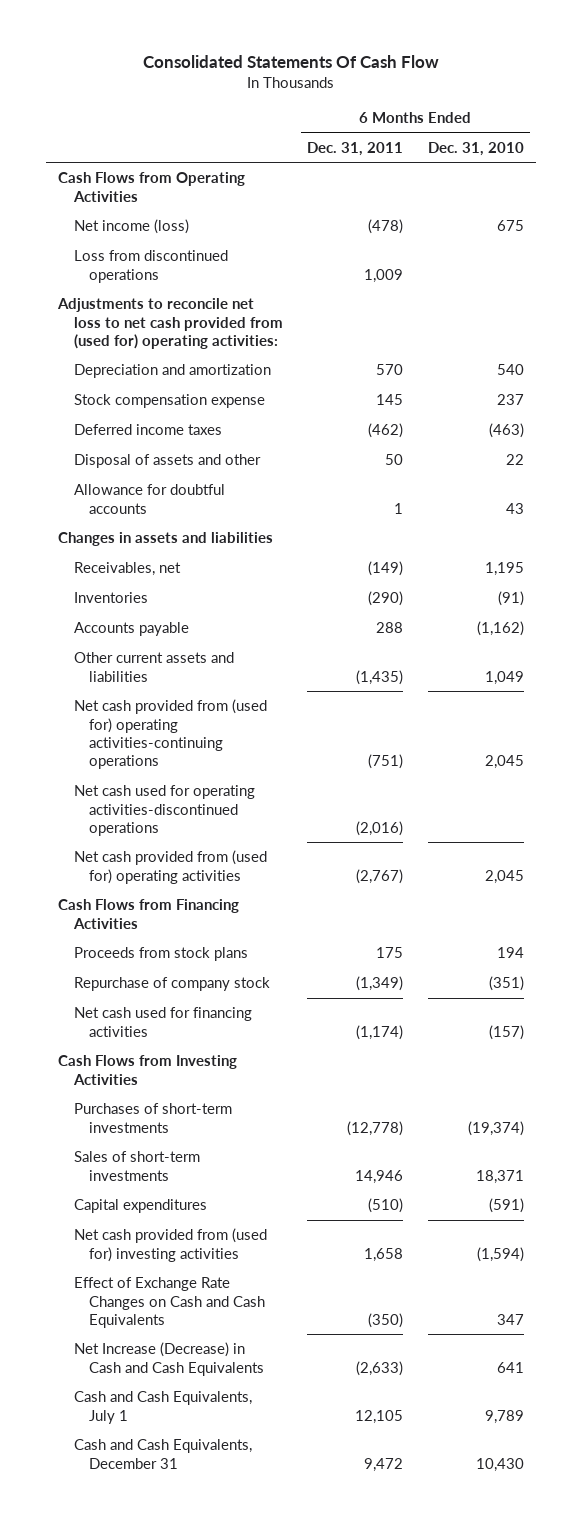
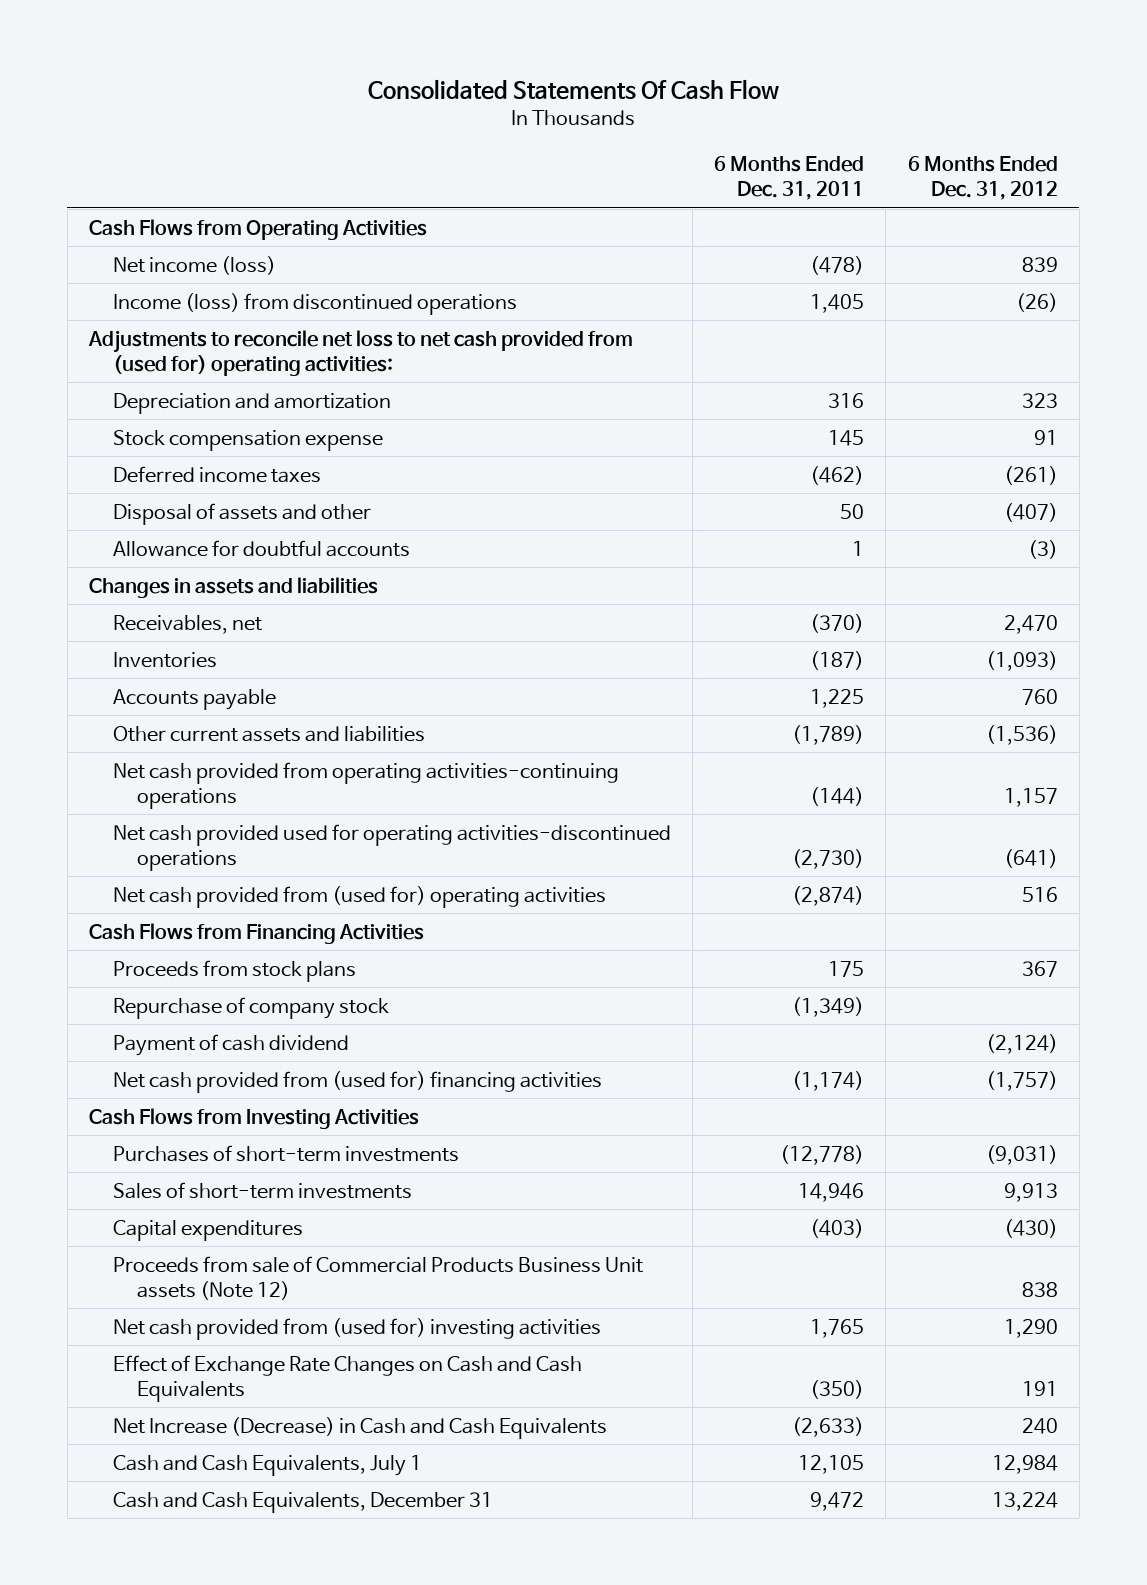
[427,141,524,156] Dec. 31, 2010 -> none
none -> [907,156,1058,201] 6 Months Ended Dec. 31, 2012
[73,250,228,283] Loss from discontinued operations -> [112,292,517,315] Income (loss) from discontinued operations
[364,268,404,283] 1,009 -> [810,293,865,313] 1,405
[376,364,404,376] 570 -> [828,392,865,408] 316
[368,561,404,577] (149) -> [810,613,865,633] (370)
[368,591,404,607] (290) -> [810,650,865,670] (187)
[376,622,404,634] 288 -> [810,688,865,708] 1,225
[356,669,404,685] (1,435) -> [792,724,865,745] (1,789)
[73,699,267,770] Net cash provided from (used for) operating activities-continuing operations -> [112,761,619,809] Net cash provided from operating activities-continuing operations
[368,754,404,770] (751) -> [810,786,865,806] (144)
[73,785,255,836] Net cash used for operating activities-discontinued operations -> [112,823,671,871] Net cash provided used for operating activities-discontinued operations
[356,820,404,836] (2,016) -> [792,848,865,869] (2,730)
[356,868,404,884] (2,767) -> [792,885,865,906] (2,874)
none -> [112,1033,349,1056] Payment of cash dividend
[73,1007,252,1037] Net cash used for financing activities -> [112,1070,602,1093] Net cash provided from (used for) financing activities
[368,1198,404,1214] (510) -> [810,1218,865,1238] (403)
none -> [112,1255,643,1300] Proceeds from sale of Commercial Products Business Unit assets (Note 12)
[364,1247,404,1262] 1,658 -> [810,1318,865,1338] 1,765

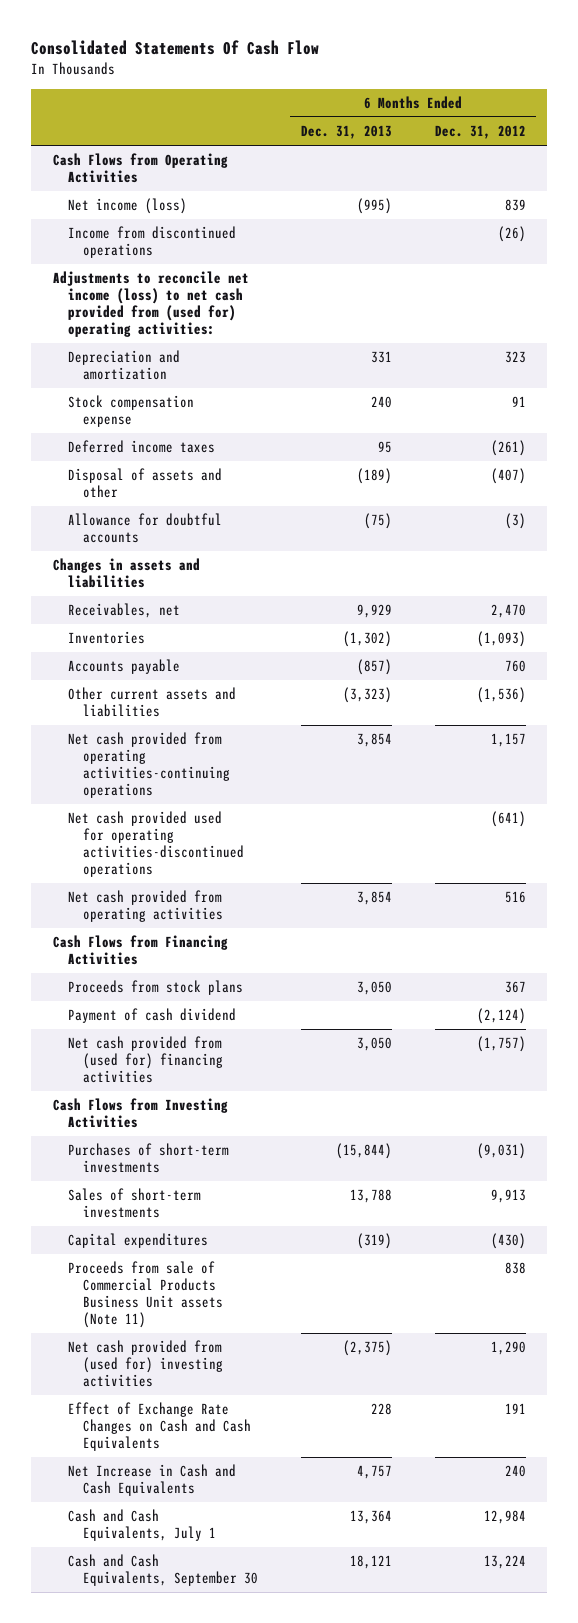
[714,156,865,201] 6 Months Ended Dec. 31, 2011 -> none
none -> [300,125,392,140] Dec. 31, 2013
[112,292,517,315] Income (loss) from discontinued operations -> [67,226,236,259] Income from discontinued operations
[87,329,633,376] Adjustments to reconcile net loss to net cash provided from (used for) operating activities: -> [52,271,249,338] Adjustments to reconcile net income (loss) to net cash provided from (used for) operating activities:
[112,885,606,908] Net cash provided from (used for) operating activities -> [67,890,223,923] Net cash provided from operating activities
[112,996,389,1019] Repurchase of company stock -> none
[112,1255,643,1300] Proceeds from sale of Commercial Products Business Unit assets (Note 12) -> [67,1261,223,1329] Proceeds from sale of Commercial Products Business Unit assets (Note 11)
[112,1416,607,1439] Net Increase (Decrease) in Cash and Cash Equivalents -> [67,1464,236,1497] Net Increase in Cash and Cash Equivalents
[112,1491,493,1513] Cash and Cash Equivalents, December 31 -> [67,1554,258,1587] Cash and Cash Equivalents, September 30

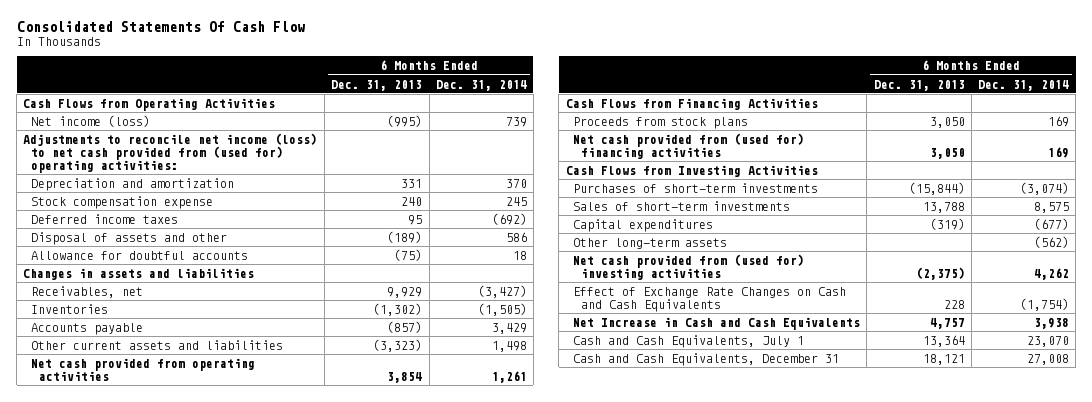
[434,125,526,140] Dec. 31, 2012 -> none
none -> [435,79,527,91] Dec. 31, 2014
[67,226,236,259] Income from discontinued operations -> none
[67,732,230,799] Net cash provided from operating activities-continuing operations -> none
[67,811,244,878] Net cash provided used for operating activities-discontinued operations -> none
[67,1008,236,1024] Payment of cash dividend -> none
[67,1261,223,1329] Proceeds from sale of Commercial Products Business Unit assets (Note 11) -> none
none -> [573,237,728,249] Other long-term assets
[67,1554,258,1587] Cash and Cash Equivalents, September 30 -> [573,352,840,366] Cash and Cash Equivalents, December 31

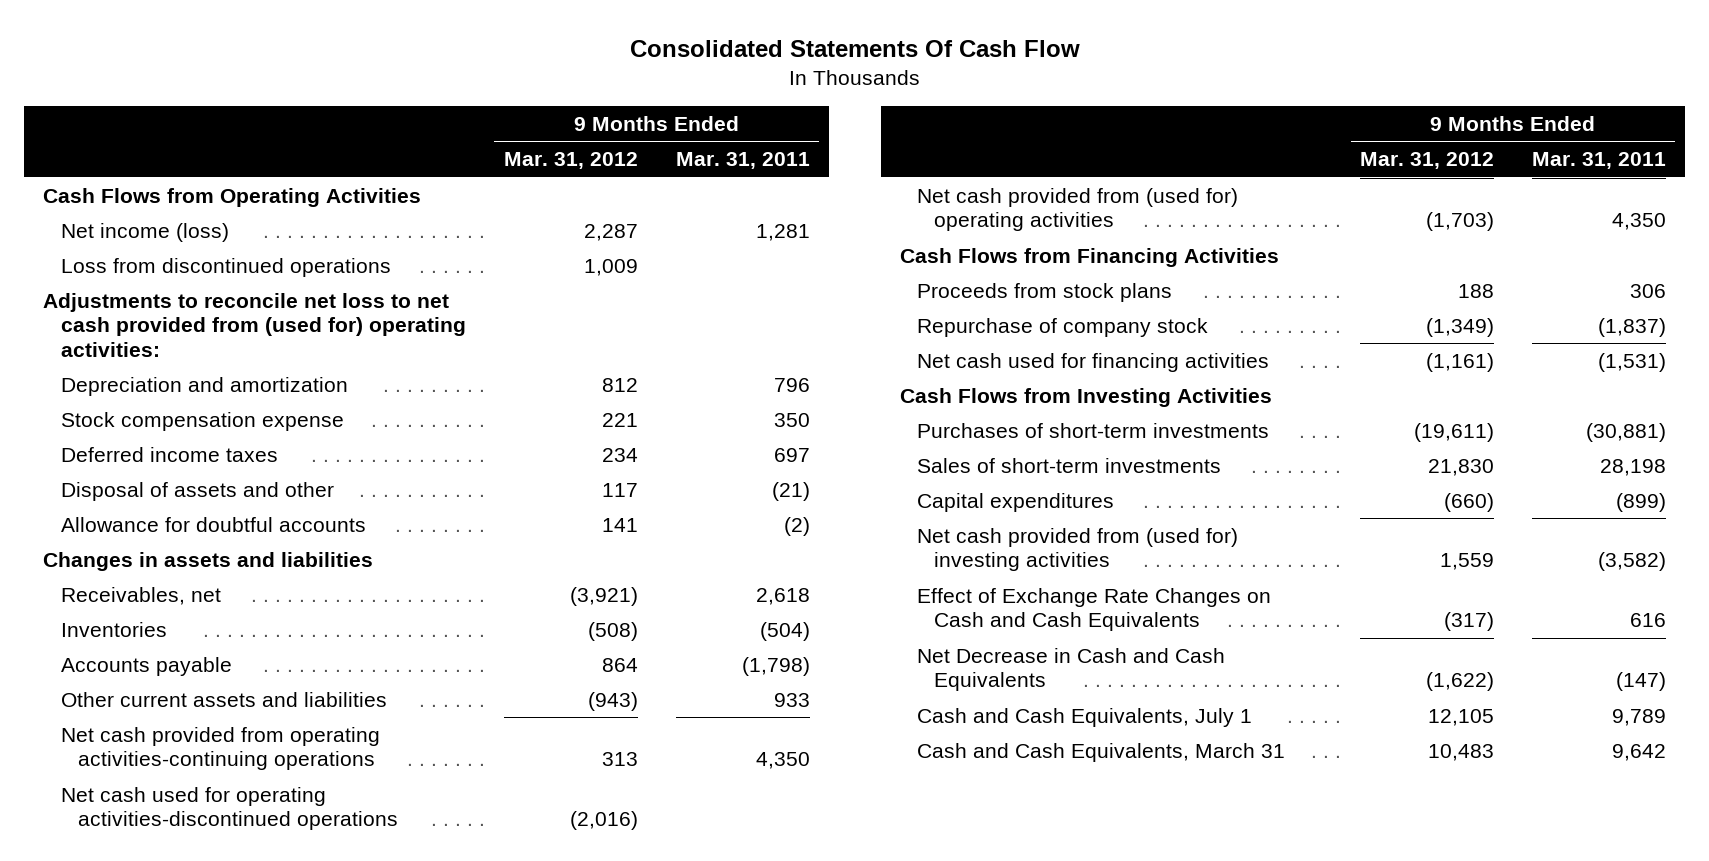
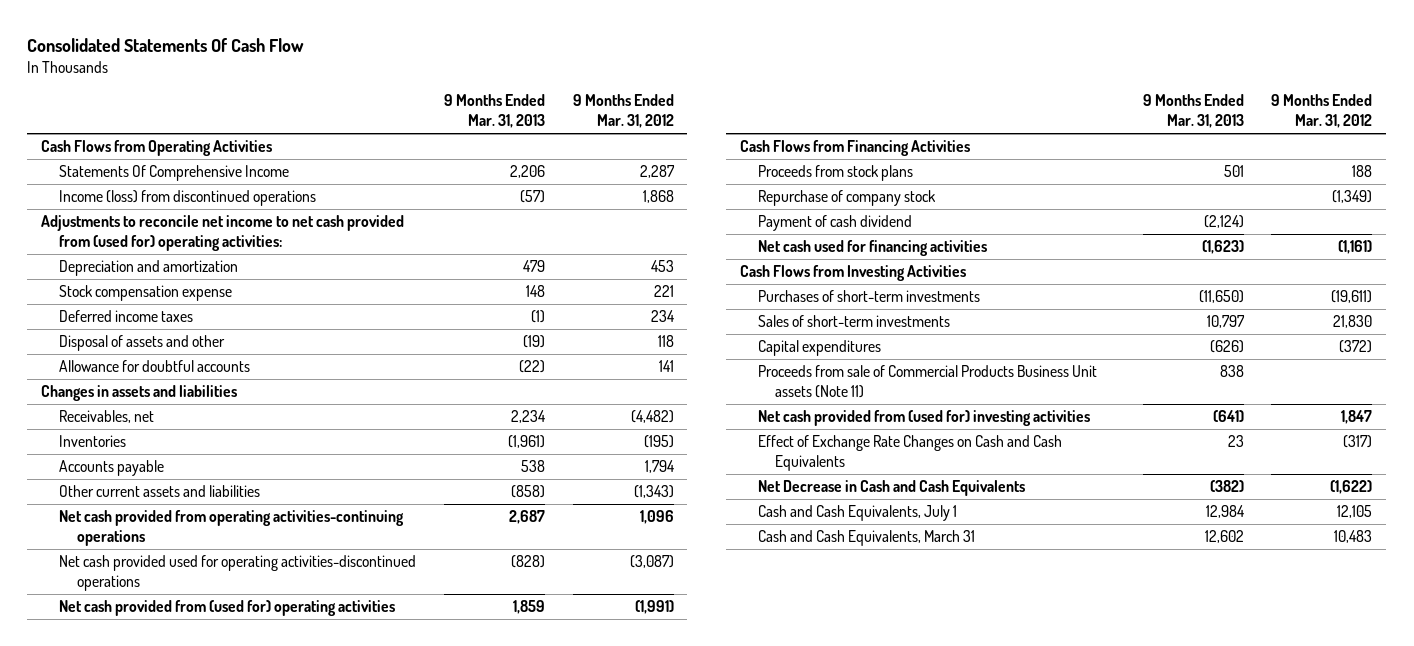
[675,152,810,170] Mar. 31, 2011 -> none
none -> [443,94,545,129] 9 Months Ended Mar. 31, 2013
[60,222,229,242] Net income (loss) -> [58,165,289,182] Statements Of Comprehensive Income
[60,257,391,277] Loss from discontinued operations -> [58,190,316,207] Income (loss) from discontinued operations
[583,258,638,276] 1,009 -> [642,190,674,204] 1,868
[43,292,466,357] Adjustments to reconcile net loss to net cash provided from (used for) operating activities: -> [41,215,405,252] Adjustments to reconcile net income to net cash provided from (used for) operating activities:
[601,377,638,392] 812 -> [650,260,674,273] 453
[601,482,638,497] 117 -> [657,335,674,348] 118
[569,586,638,606] (3,921) -> [630,410,674,424] (4,482)
[587,621,638,641] (508) -> [643,435,674,449] (195)
[601,657,638,672] 864 -> [644,460,675,474] 1,794
[587,691,638,711] (943) -> [633,485,674,499] (1,343)
[601,752,638,767] 313 -> [639,510,674,525] 1,096
[60,786,399,831] Net cash used for operating activities-discontinued operations -> [58,555,416,592] Net cash provided used for operating activities-discontinued operations
[569,811,638,831] (2,016) -> [629,555,674,569] (3,087)
[1426,212,1495,232] (1,703) -> [634,600,674,615] (1,991)
none -> [757,215,912,232] Payment of cash dividend
[1444,492,1495,512] (660) -> [1339,340,1373,354] (372)
none -> [757,365,1097,399] Proceeds from sale of Commercial Products Business Unit assets (Note 11)
[1440,553,1495,571] 1,559 -> [1341,410,1373,425] 1,847

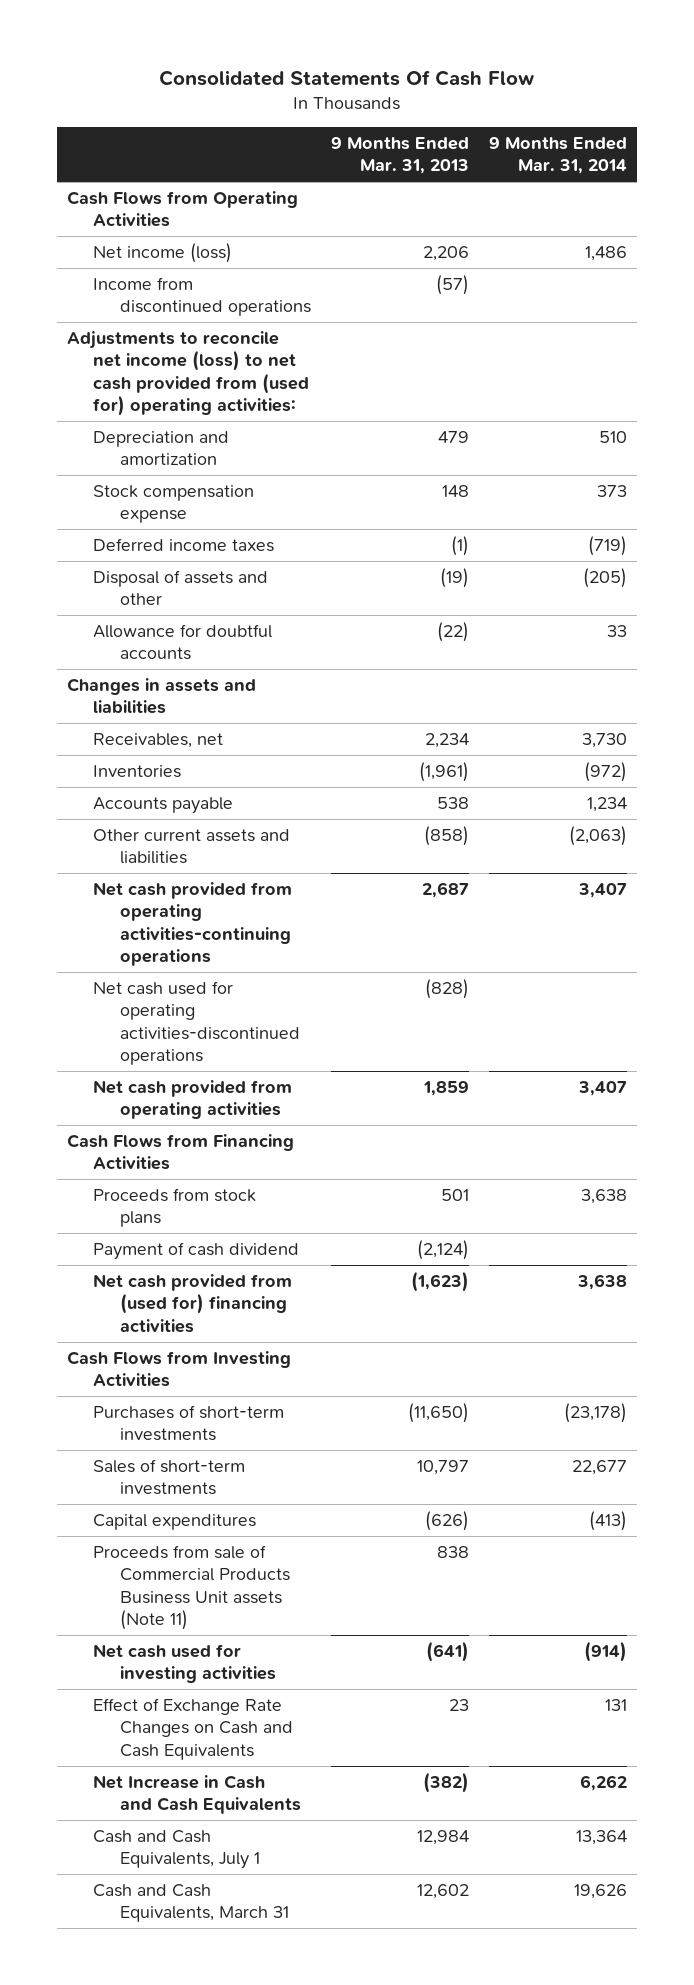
[572,94,674,129] 9 Months Ended Mar. 31, 2012 -> none
none -> [489,137,628,175] 9 Months Ended Mar. 31, 2014
[58,165,289,182] Statements Of Comprehensive Income -> [93,242,233,263] Net income (loss)
[58,190,316,207] Income (loss) from discontinued operations -> [93,276,311,317] Income from discontinued operations
[41,215,405,252] Adjustments to reconcile net income to net cash provided from (used for) operating activities: -> [66,330,310,417] Adjustments to reconcile net income (loss) to net cash provided from (used for) operating activities:
[58,555,416,592] Net cash provided used for operating activities-discontinued operations -> [93,980,300,1066] Net cash used for operating activities-discontinued operations
[58,600,395,617] Net cash provided from (used for) operating activities -> [93,1079,293,1120] Net cash provided from operating activities
[757,190,936,207] Repurchase of company stock -> none
[757,240,987,257] Net cash used for financing activities -> [93,1273,293,1333] Net cash provided from (used for) financing activities
[757,410,1090,427] Net cash provided from (used for) investing activities -> [93,1643,276,1684] Net cash used for investing activities
[757,480,1025,497] Net Decrease in Cash and Cash Equivalents -> [93,1774,301,1815] Net Increase in Cash and Cash Equivalents

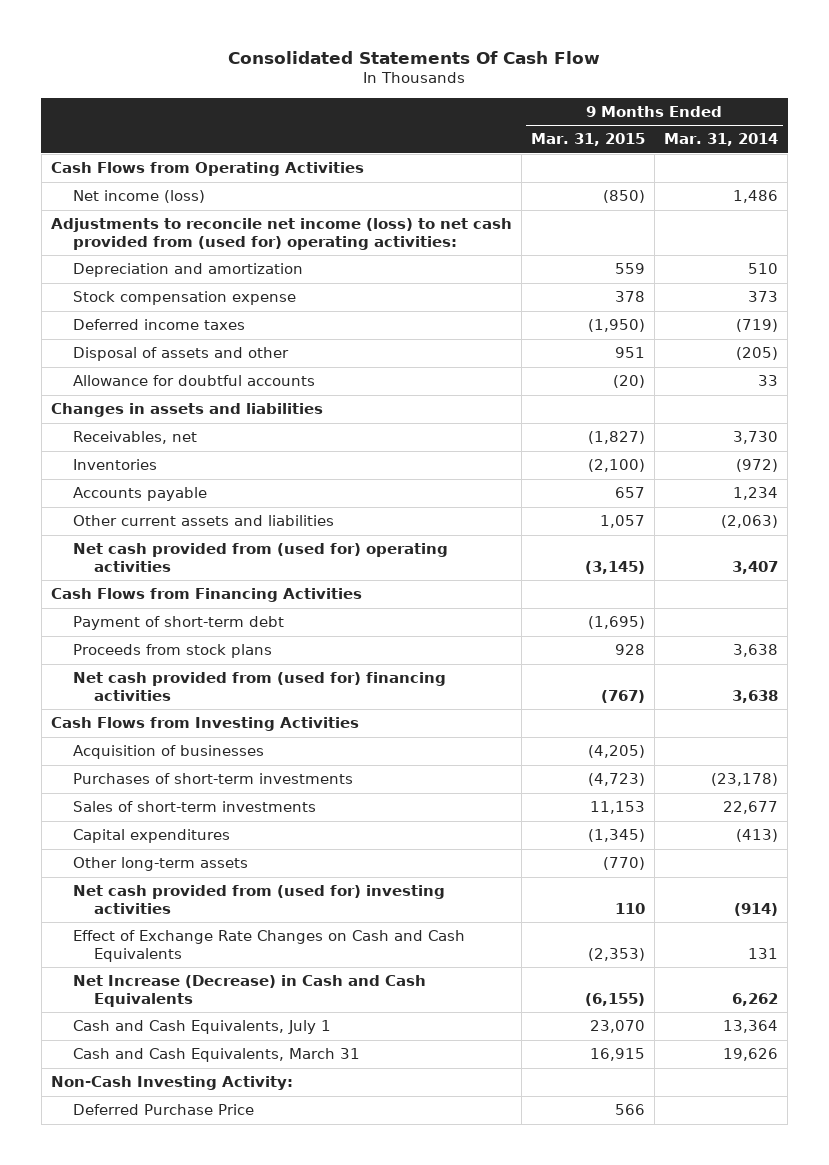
[330,137,469,175] 9 Months Ended Mar. 31, 2013 -> none
none -> [530,133,645,147] Mar. 31, 2015
[93,276,311,317] Income from discontinued operations -> none
[93,881,293,967] Net cash provided from operating activities-continuing operations -> none
[93,980,300,1066] Net cash used for operating activities-discontinued operations -> none
[93,1079,293,1120] Net cash provided from operating activities -> [72,543,448,572] Net cash provided from (used for) operating activities
none -> [72,616,284,631] Payment of short-term debt
[93,1241,300,1260] Payment of cash dividend -> none
none -> [72,745,264,760] Acquisition of businesses
[93,1544,290,1631] Proceeds from sale of Commercial Products Business Unit assets (Note 11) -> none
none -> [72,857,248,872] Other long-term assets
[93,1643,276,1684] Net cash used for investing activities -> [72,885,445,914] Net cash provided from (used for) investing activities
[93,1774,301,1815] Net Increase in Cash and Cash Equivalents -> [72,975,426,1007] Net Increase (Decrease) in Cash and Cash Equivalents
none -> [50,1076,293,1091] Non-Cash Investing Activity:
none -> [72,1104,254,1116] Deferred Purchase Price

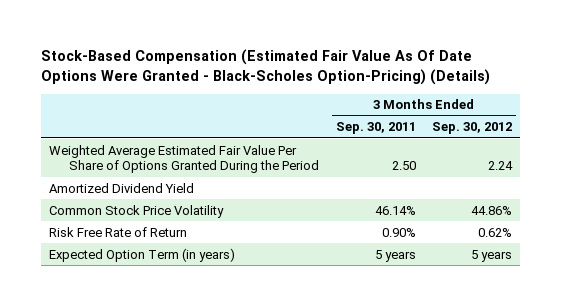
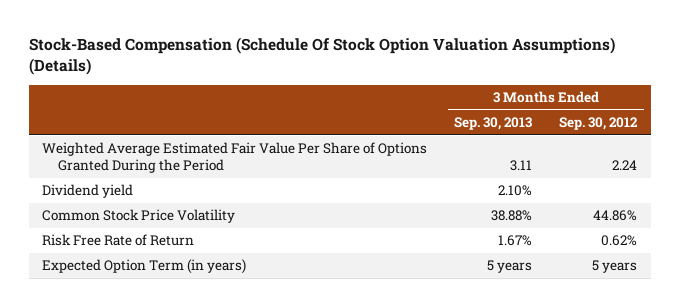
[41,49,491,85] Stock-Based Compensation (Estimated Fair Value As Of Date Options Were Granted - Black-Scholes Option-Pricing) (Details) -> [28,37,615,76] Stock-Based Compensation (Schedule Of Stock Option Valuation Assumptions) (Details)
[335,122,416,135] Sep. 30, 2011 -> none
none -> [454,117,533,131] Sep. 30, 2013
[49,182,195,193] Amortized Dividend Yield -> [42,184,134,199] Dividend yield

